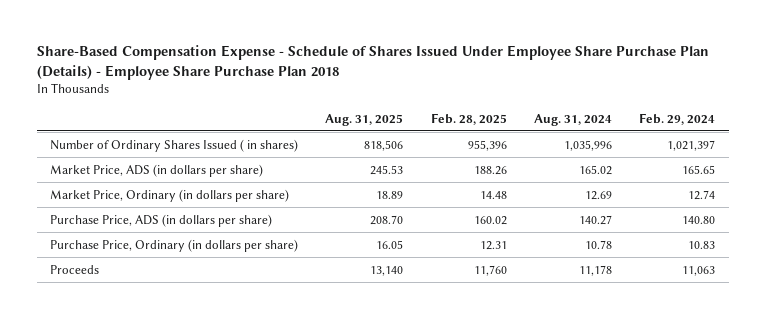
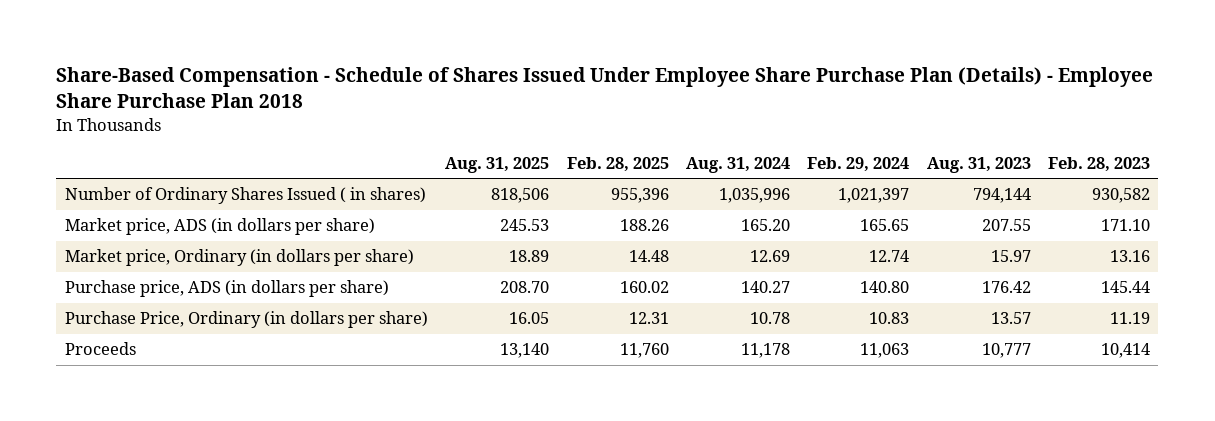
[36,45,709,81] Share-Based Compensation Expense - Schedule of Shares Issued Under Employee Share Purchase Plan (Details) - Employee Share Purchase Plan 2018 -> [56,67,1154,109] Share-Based Compensation - Schedule of Shares Issued Under Employee Share Purchase Plan (Details) - Employee Share Purchase Plan 2018
none -> [926,156,1031,173] Aug. 31, 2023
none -> [1047,156,1150,172] Feb. 28, 2023
[50,163,264,177] Market Price, ADS (in dollars per share) -> [65,218,376,236] Market price, ADS (in dollars per share)
[578,164,612,175] 165.02 -> [740,219,790,232] 165.20
[50,188,290,202] Market Price, Ordinary (in dollars per share) -> [65,249,415,267] Market price, Ordinary (in dollars per share)
[50,213,273,227] Purchase Price, ADS (in dollars per share) -> [65,280,390,298] Purchase price, ADS (in dollars per share)

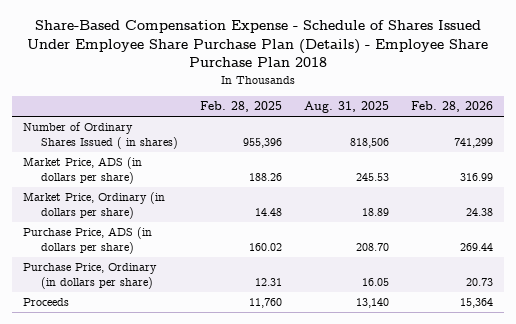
[56,67,1154,109] Share-Based Compensation - Schedule of Shares Issued Under Employee Share Purchase Plan (Details) - Employee Share Purchase Plan 2018 -> [26,20,488,68] Share-Based Compensation Expense - Schedule of Shares Issued Under Employee Share Purchase Plan (Details) - Employee Share Purchase Plan 2018
[685,156,790,173] Aug. 31, 2024 -> none
[807,156,910,172] Feb. 29, 2024 -> none
[926,156,1031,173] Aug. 31, 2023 -> none
[1047,156,1150,172] Feb. 28, 2023 -> none
none -> [411,100,494,112] Feb. 28, 2026
[65,218,376,236] Market price, ADS (in dollars per share) -> [22,157,142,184] Market Price, ADS (in dollars per share)
[65,249,415,267] Market price, Ordinary (in dollars per share) -> [22,192,165,219] Market Price, Ordinary (in dollars per share)
[65,280,390,298] Purchase price, ADS (in dollars per share) -> [22,227,152,254] Purchase Price, ADS (in dollars per share)

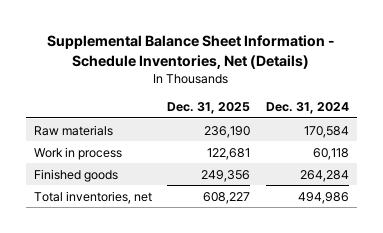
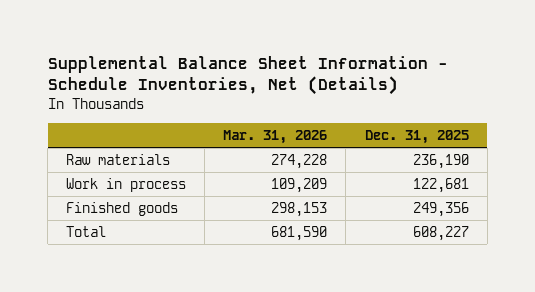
[266,102,350,115] Dec. 31, 2024 -> none
none -> [223,129,328,144] Mar. 31, 2026
[33,190,152,204] Total inventories, net -> [66,225,107,237] Total

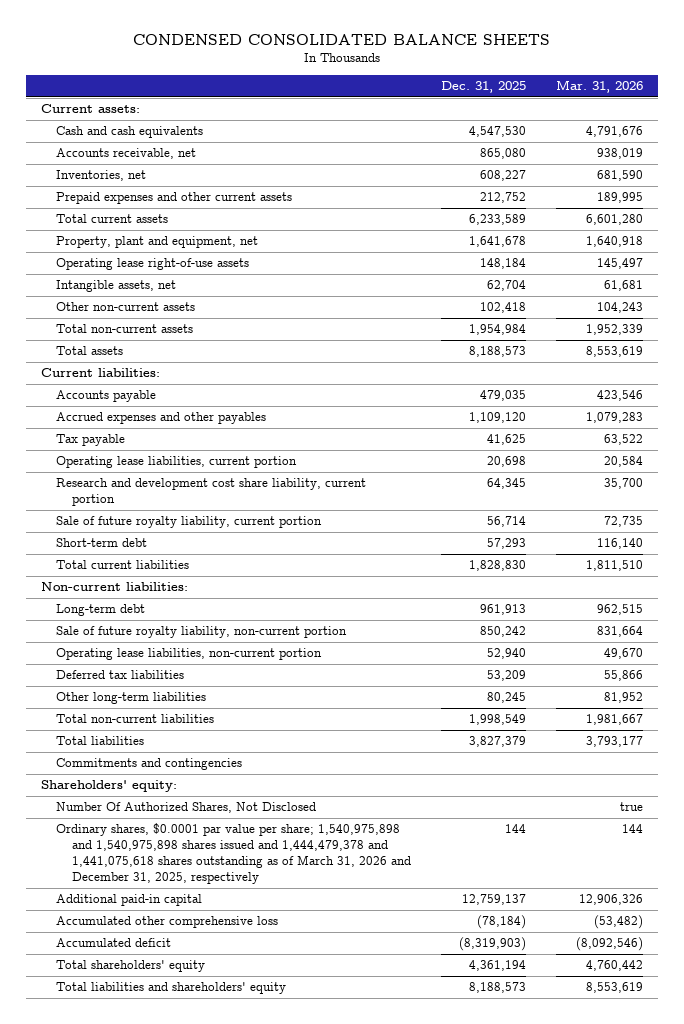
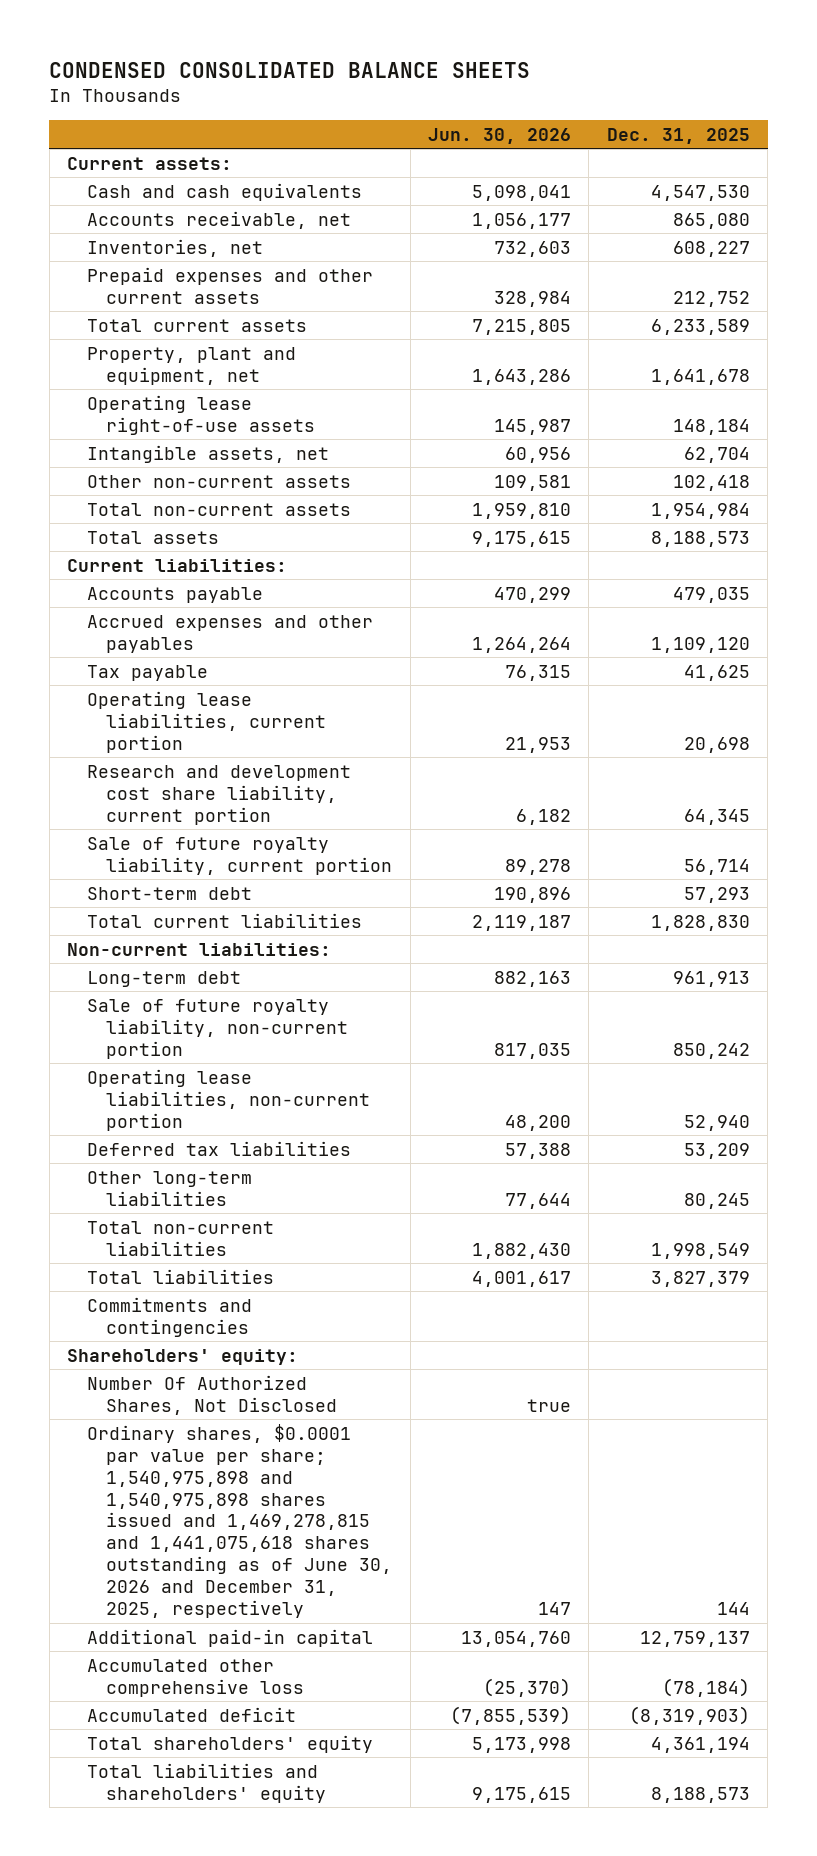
[555,80,643,94] Mar. 31, 2026 -> none
none -> [427,127,571,144] Jun. 30, 2026
[56,823,411,885] Ordinary shares, $0.0001 par value per share; 1,540,975,898 and 1,540,975,898 shares issued and 1,444,479,378 and 1,441,075,618 shares outstanding as of March 31, 2026 and December 31, 2025, respectively -> [86,1423,393,1619] Ordinary shares, $0.0001 par value per share; 1,540,975,898 and 1,540,975,898 shares issued and 1,469,278,815 and 1,441,075,618 shares outstanding as of June 30, 2026 and December 31, 2025, respectively

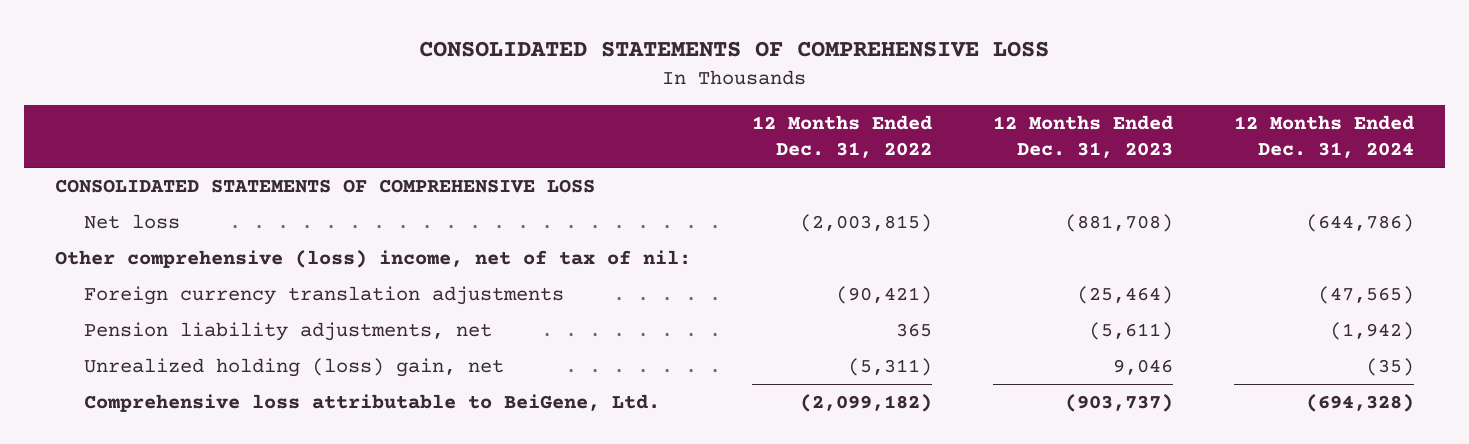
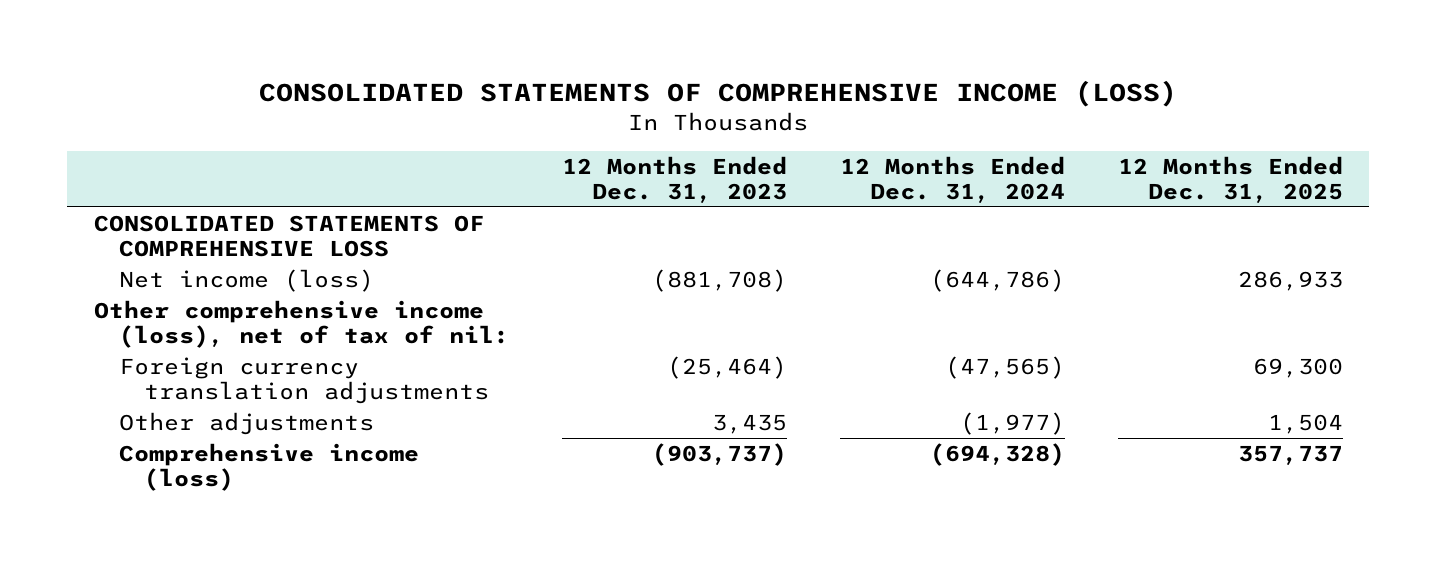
[419,41,1050,58] CONSOLIDATED STATEMENTS OF COMPREHENSIVE LOSS -> [259,79,1178,107] CONSOLIDATED STATEMENTS OF COMPREHENSIVE INCOME (LOSS)
[751,115,932,159] 12 Months Ended Dec. 31, 2022 -> none
none -> [1117,155,1343,203] 12 Months Ended Dec. 31, 2025
[83,214,180,230] Net loss -> [119,268,375,292] Net income (loss)
[54,250,691,269] Other comprehensive (loss) income, net of tax of nil: -> [93,299,510,348] Other comprehensive income (loss), net of tax of nil:
[83,322,492,342] Pension liability adjustments, net -> none
[83,358,504,378] Unrealized holding (loss) gain, net -> none
none -> [119,411,375,435] Other adjustments
[83,394,660,413] Comprehensive loss attributable to BeiGene, Ltd. -> [119,442,420,491] Comprehensive income (loss)

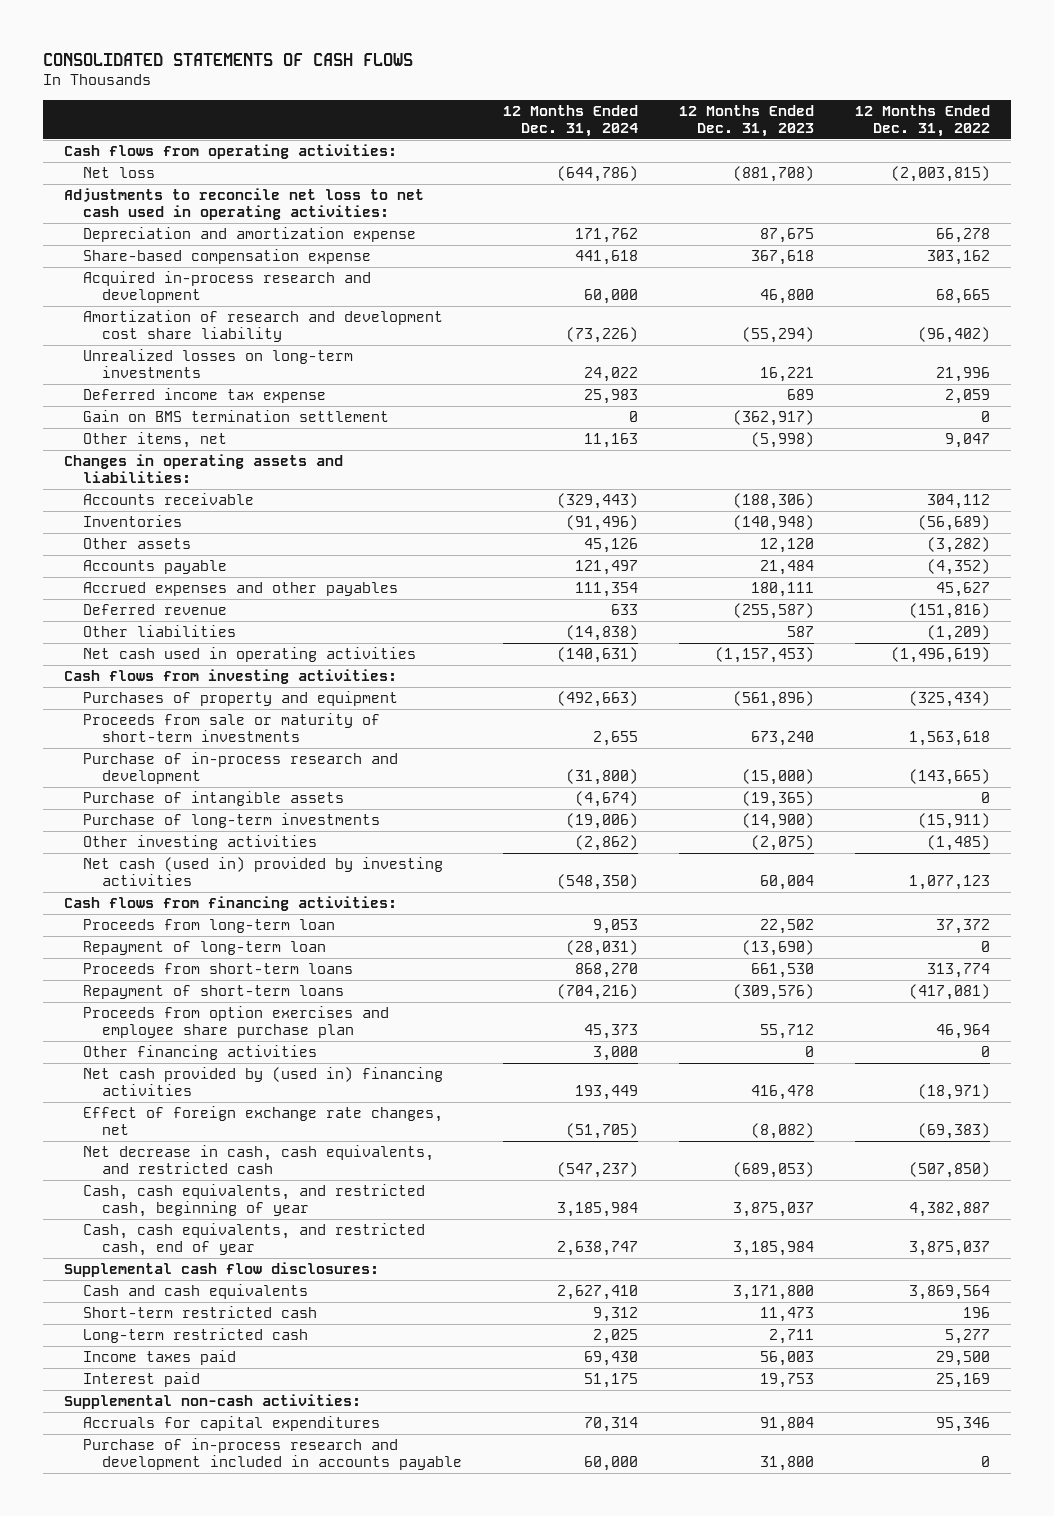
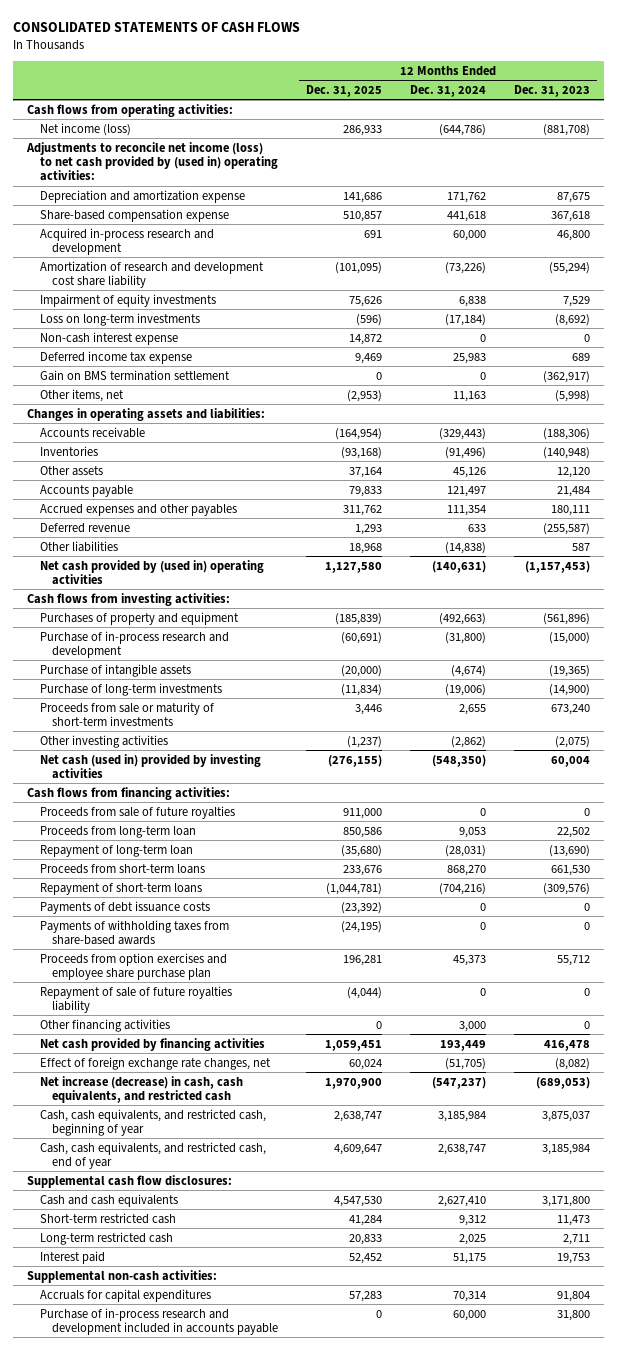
[854,104,990,138] 12 Months Ended Dec. 31, 2022 -> none
none -> [306,84,383,97] Dec. 31, 2025
[82,166,155,178] Net loss -> [39,122,131,136] Net income (loss)
[63,187,424,221] Adjustments to reconcile net loss to net cash used in operating activities: -> [26,141,278,182] Adjustments to reconcile net income (loss) to net cash provided by (used in) operating activities:
none -> [39,293,216,307] Impairment of equity investments
[82,348,353,379] Unrealized losses on long-term investments -> [39,312,200,326] Loss on long-term investments
[583,367,638,383] 24,022 -> [445,313,487,326] (17,184)
[759,367,814,383] 16,221 -> [555,313,591,326] (8,692)
none -> [39,331,178,345] Non-cash interest expense
[82,646,416,662] Net cash used in operating activities -> [39,559,264,585] Net cash provided by (used in) operating activities
[82,712,380,743] Proceeds from sale or maturity of short-term investments -> [39,701,214,726] Proceeds from sale or maturity of short-term investments
none -> [39,805,235,819] Proceeds from sale of future royalties
none -> [39,900,210,914] Payments of debt issuance costs
none -> [39,919,229,945] Payments of withholding taxes from share-based awards
none -> [39,985,232,1013] Repayment of sale of future royalties liability
[82,1066,443,1097] Net cash provided by (used in) financing activities -> [39,1037,265,1051] Net cash provided by financing activities
[82,1144,434,1175] Net decrease in cash, cash equivalents, and restricted cash -> [39,1075,243,1103] Net increase (decrease) in cash, cash equivalents, and restricted cash
[82,1349,236,1365] Income taxes paid -> none

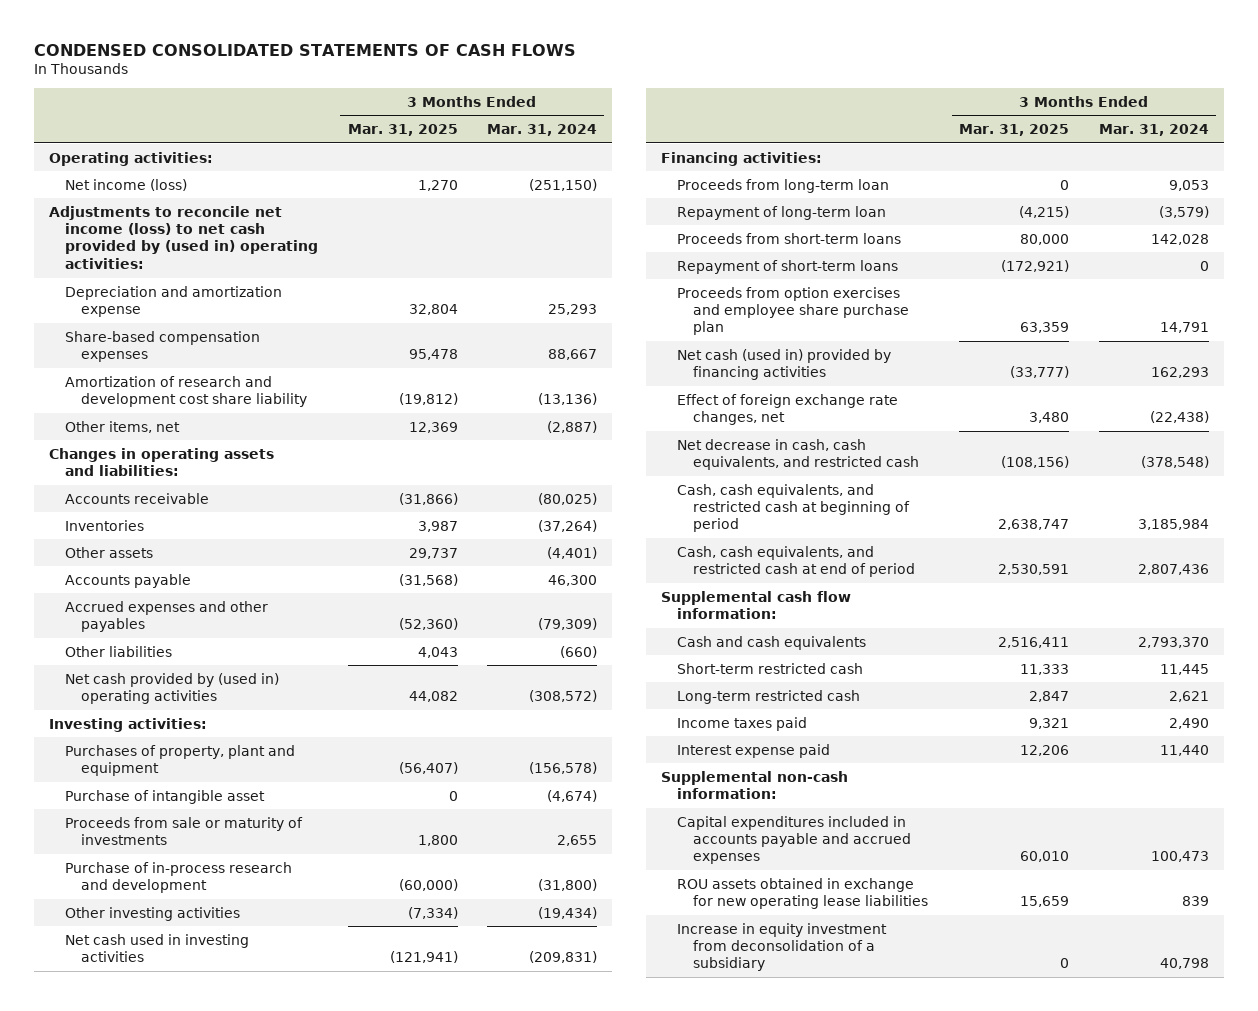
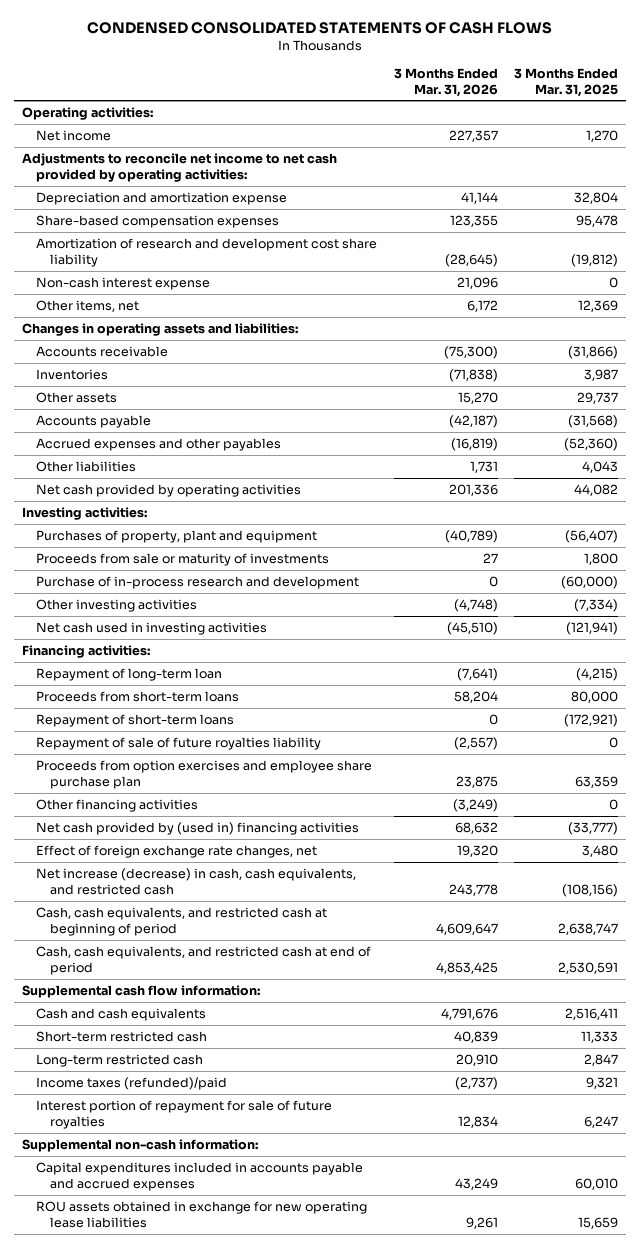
[487,124,598,137] Mar. 31, 2024 -> none
none -> [393,67,498,97] 3 Months Ended Mar. 31, 2026
[65,178,188,191] Net income (loss) -> [36,129,112,141] Net income
[49,205,319,269] Adjustments to reconcile net income (loss) to net cash provided by (used in) operating activities: -> [21,152,337,182] Adjustments to reconcile net income to net cash provided by operating activities:
none -> [36,276,211,290] Non-cash interest expense
[65,672,280,705] Net cash provided by (used in) operating activities -> [36,483,302,497] Net cash provided by operating activities
[65,789,266,804] Purchase of intangible asset -> none
[676,178,889,193] Proceeds from long-term loan -> none
none -> [36,736,322,750] Repayment of sale of future royalties liability
none -> [36,798,199,812] Other financing activities
[676,348,891,381] Net cash (used in) provided by financing activities -> [36,821,360,835] Net cash provided by (used in) financing activities
[676,438,919,471] Net decrease in cash, cash equivalents, and restricted cash -> [36,867,357,895] Net increase (decrease) in cash, cash equivalents, and restricted cash
[676,743,830,758] Interest expense paid -> none
[676,716,807,731] Income taxes paid -> [36,1076,228,1090] Income taxes (refunded)/paid
none -> [36,1099,333,1129] Interest portion of repayment for sale of future royalties
[676,922,887,972] Increase in equity investment from deconsolidation of a subsidiary -> none

